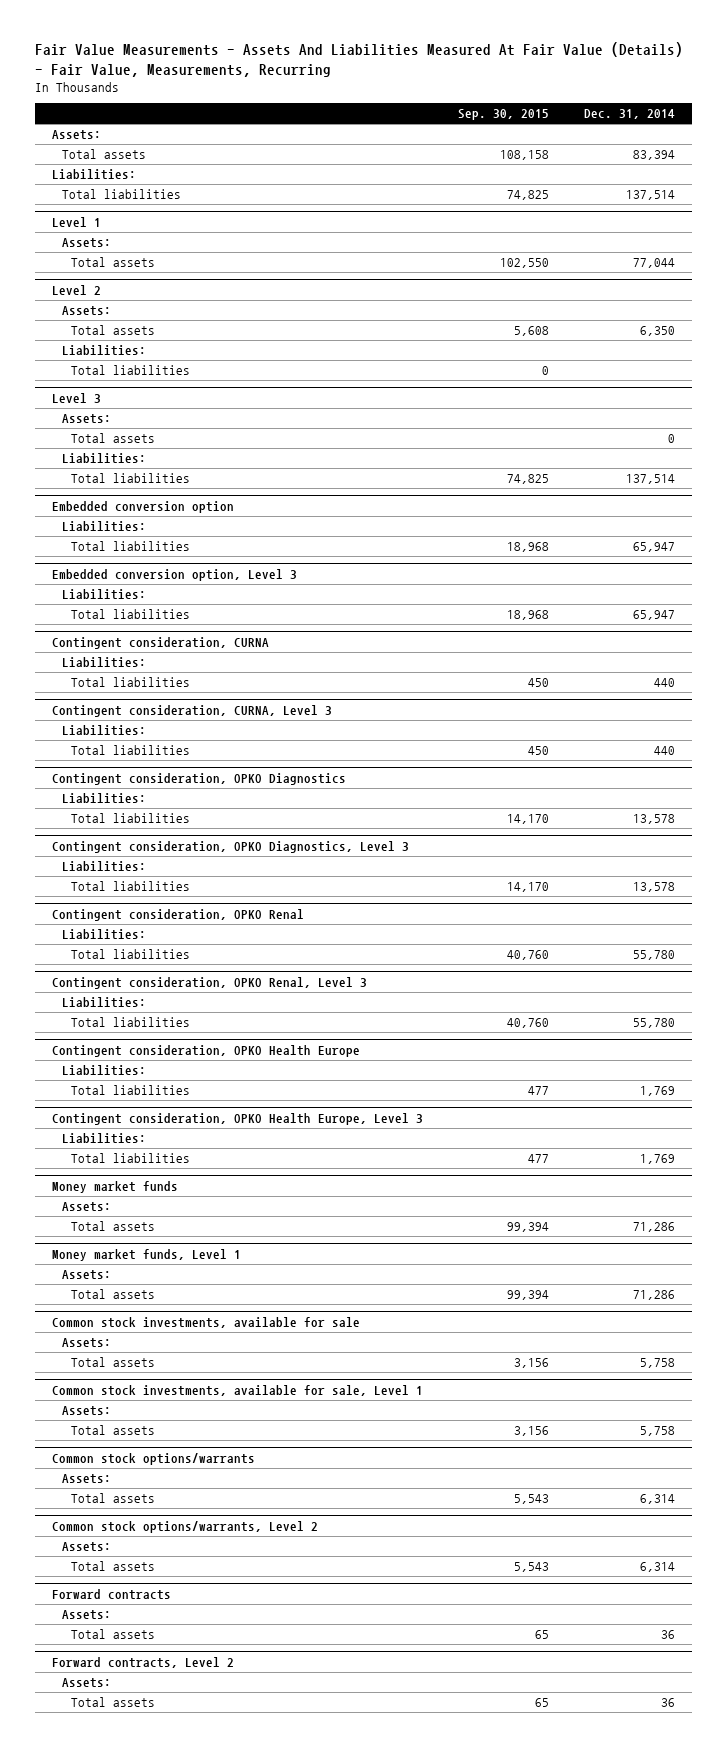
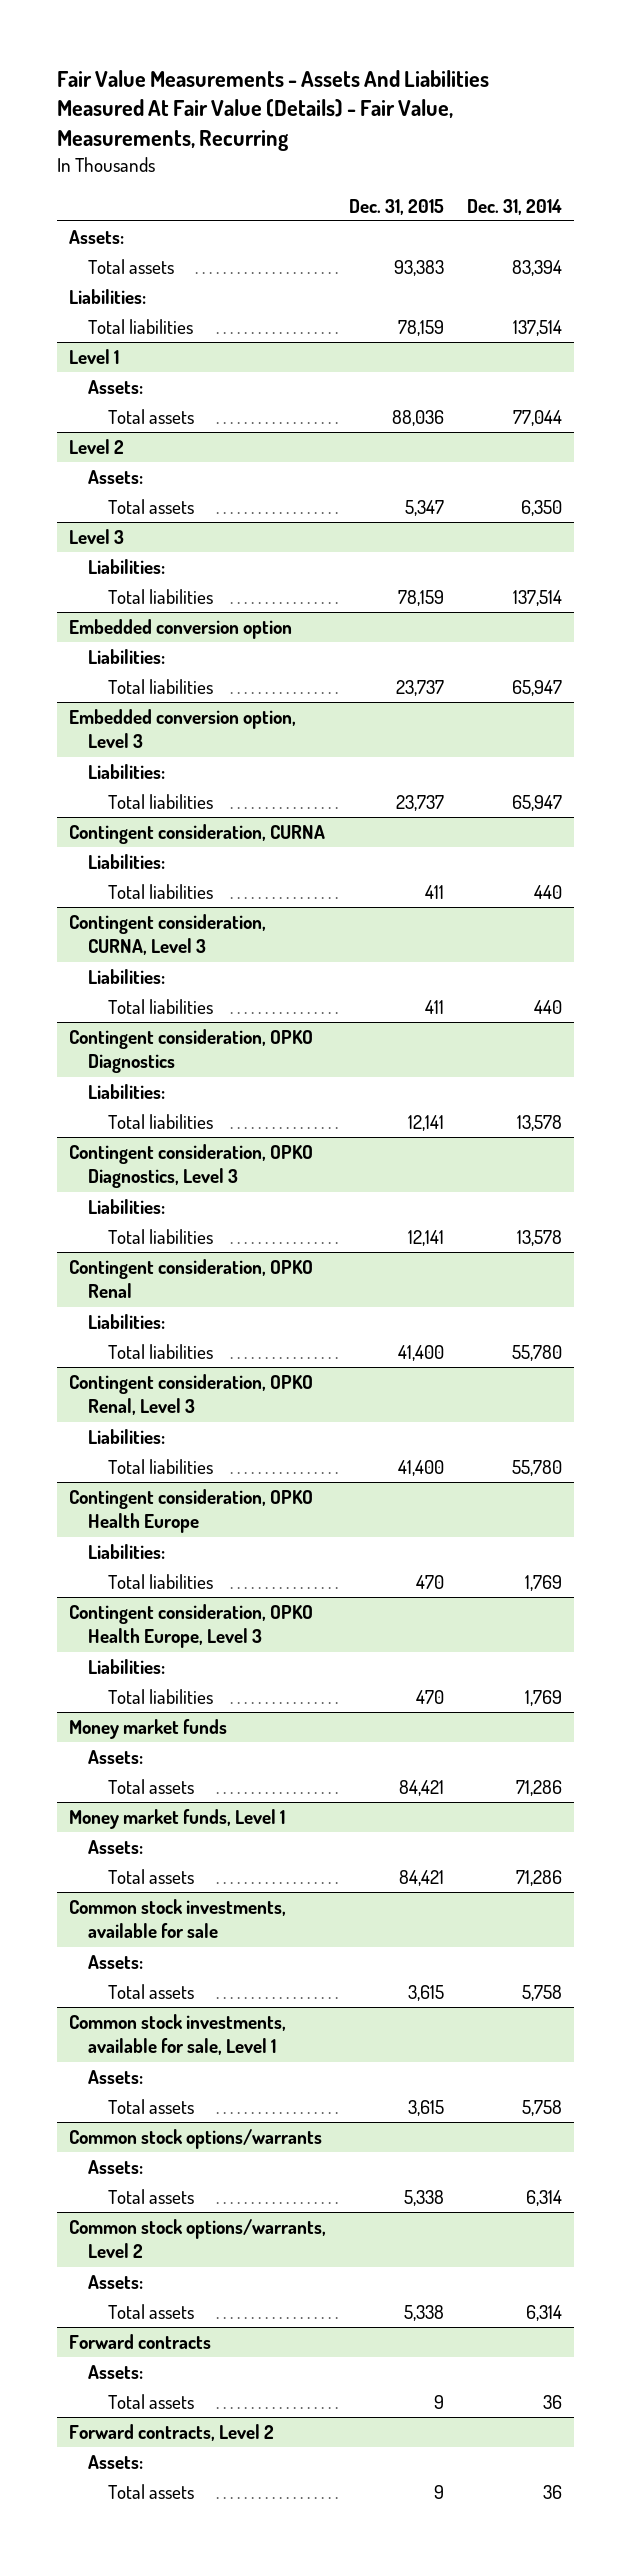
[457,109,549,121] Sep. 30, 2015 -> none
none -> [349,198,445,215] Dec. 31, 2015
[61,345,146,357] Liabilities: -> none
[70,365,190,376] Total liabilities -> none
[61,414,111,425] Assets: -> none
[70,433,155,444] Total assets -> none

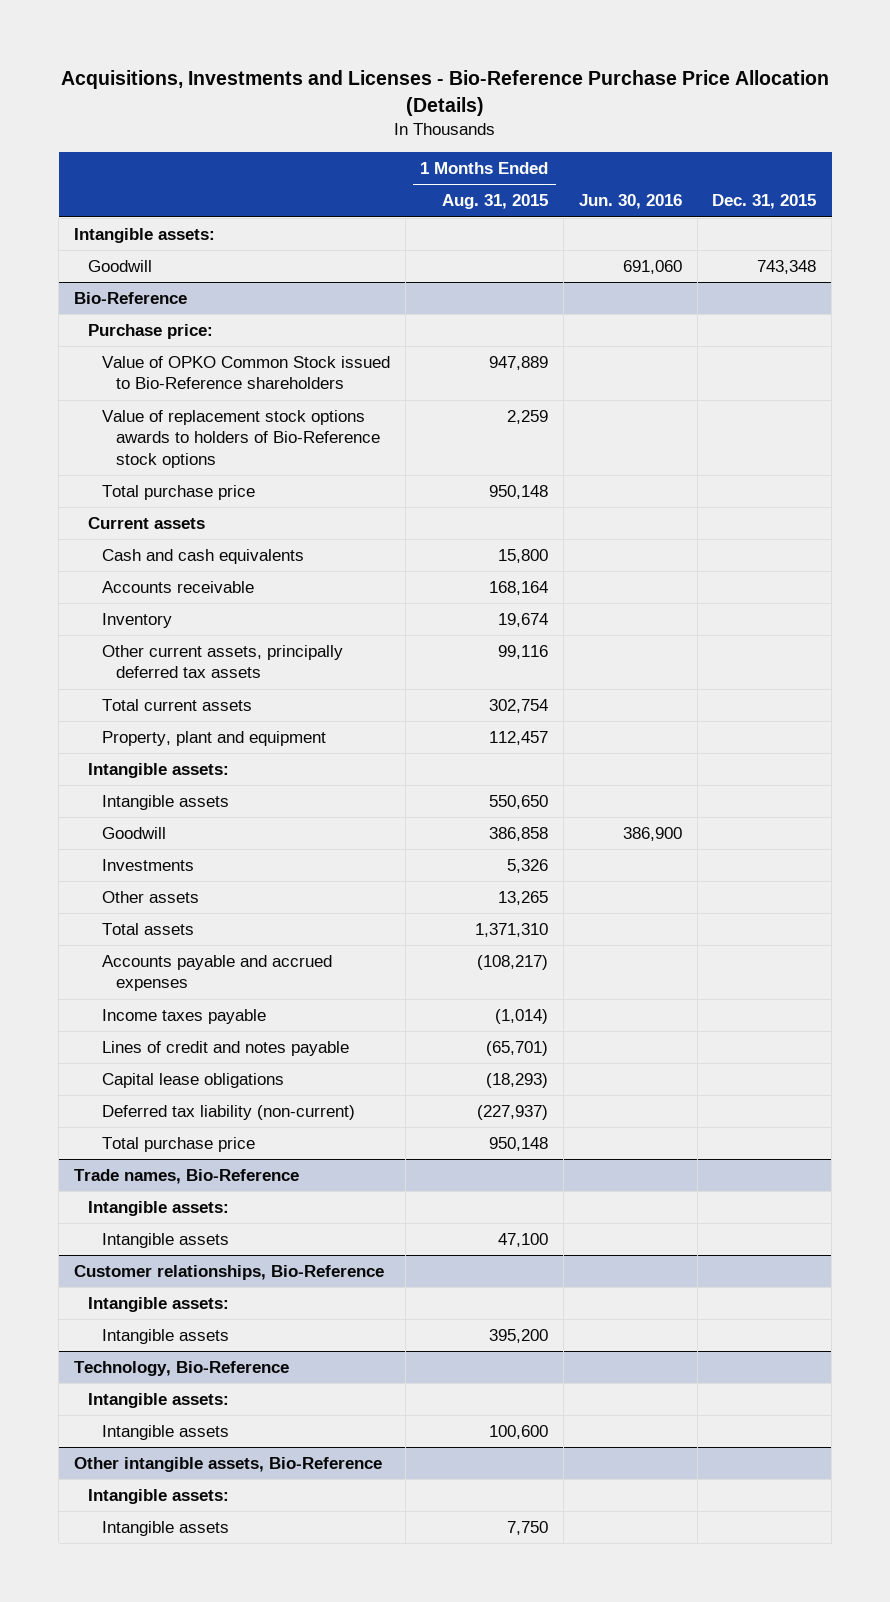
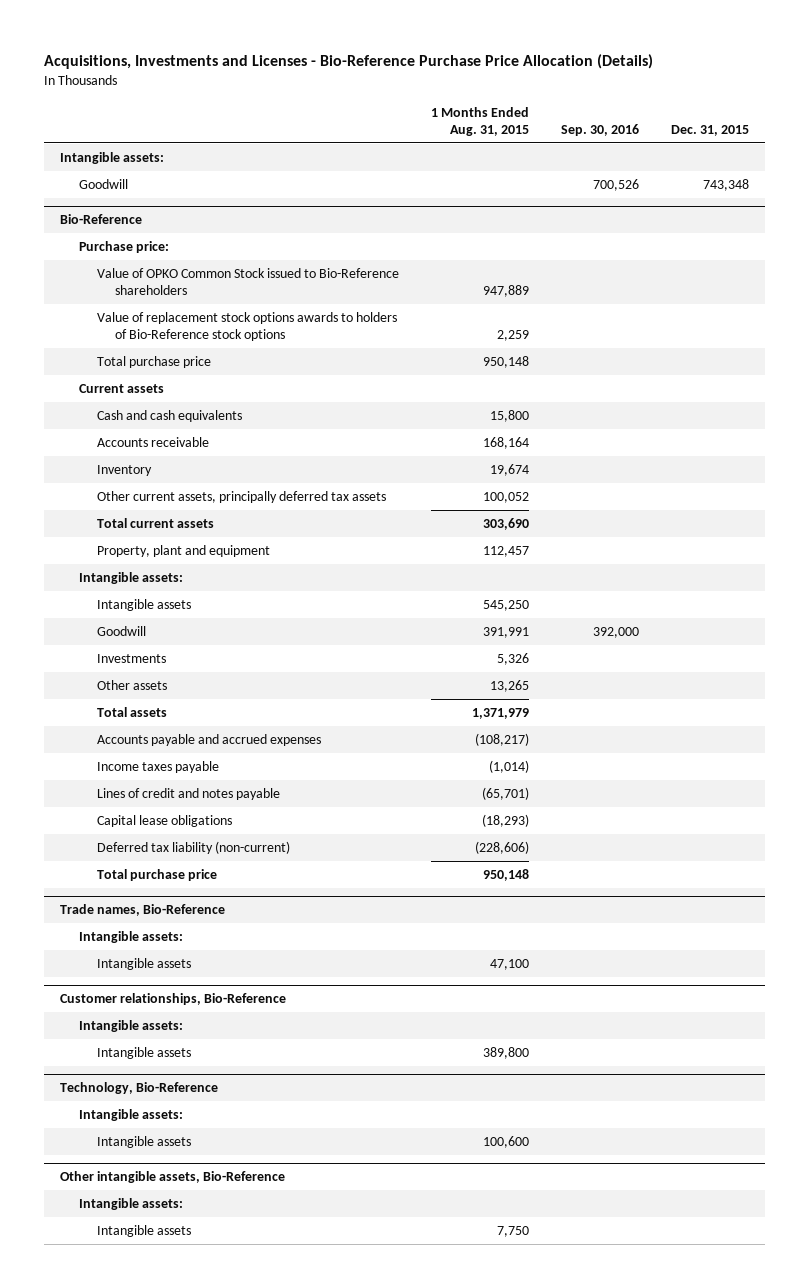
[578,194,682,210] Jun. 30, 2016 -> none
none -> [560,123,639,136] Sep. 30, 2016
[498,645,549,660] 99,116 -> [482,491,529,503] 100,052
[489,699,549,714] 302,754 -> [482,517,529,530] 303,690
[489,795,549,810] 550,650 -> [482,599,529,611] 545,250
[489,827,549,842] 386,858 -> [482,626,529,638] 391,991
[475,923,549,938] 1,371,310 -> [471,707,529,719] 1,371,979
[477,1105,549,1121] (227,937) -> [474,840,529,854] (228,606)
[489,1329,549,1344] 395,200 -> [482,1046,529,1059] 389,800

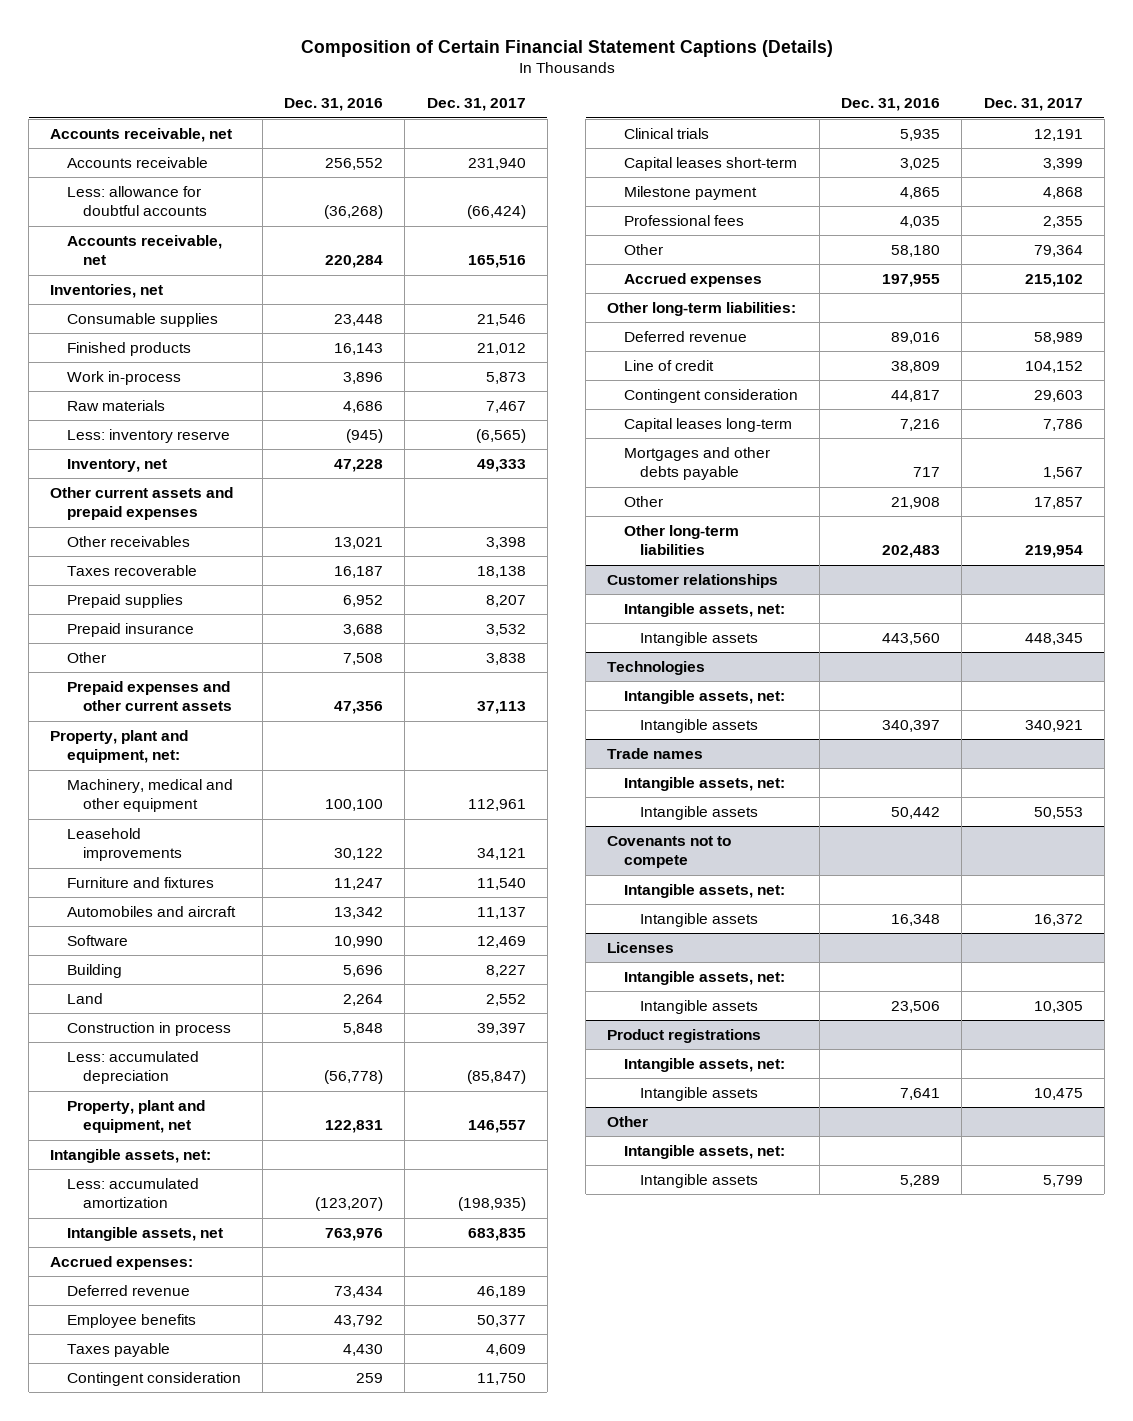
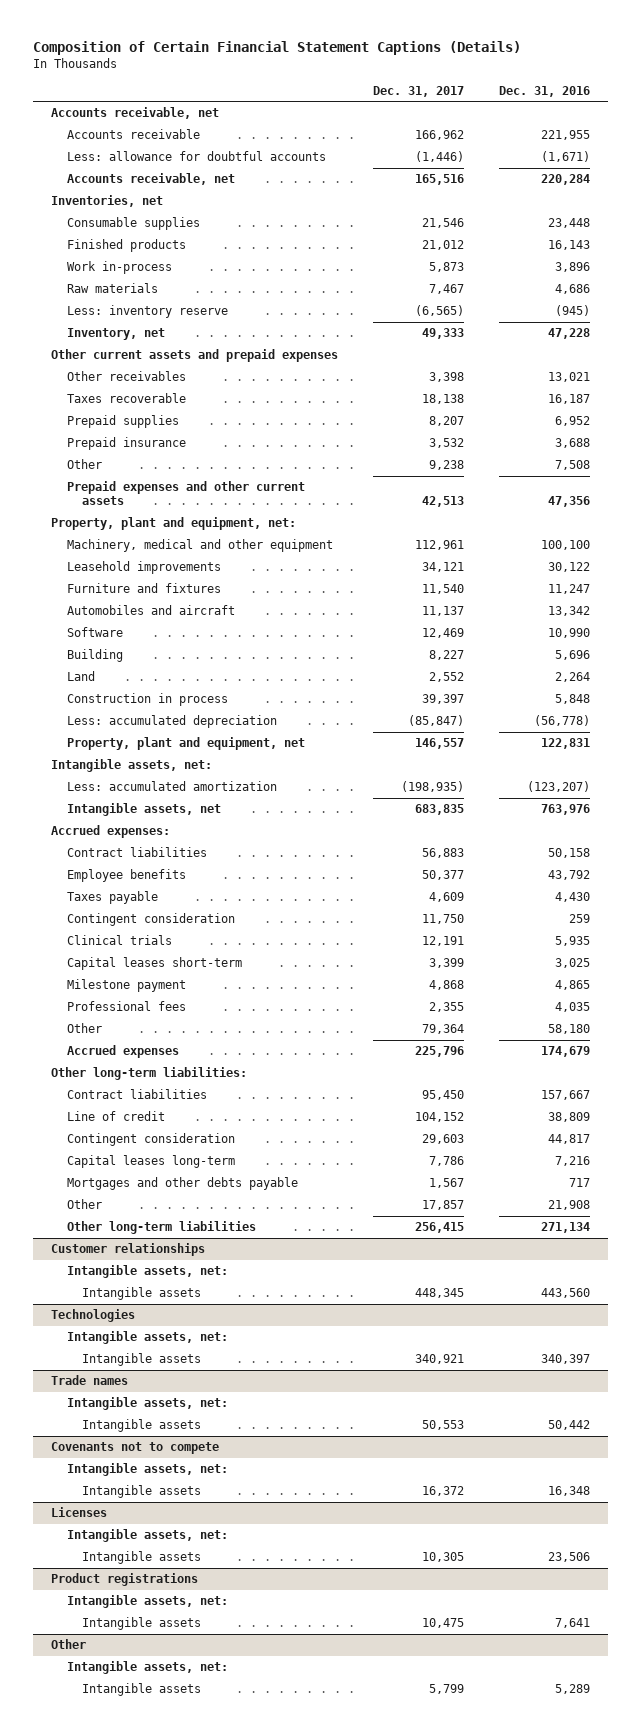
[325,157,384,170] 256,552 -> [541,130,591,141] 221,955
[467,157,526,170] 231,940 -> [415,130,465,141] 166,962
[324,205,384,220] (36,268) -> [541,151,591,163] (1,671)
[466,205,526,220] (66,424) -> [415,151,465,163] (1,446)
[485,652,526,665] 3,838 -> [429,460,465,471] 9,238
[476,701,526,715] 37,113 -> [422,496,465,508] 42,513
[66,1284,190,1296] Deferred revenue -> none
none -> [66,847,207,858] Contract liabilities
[882,273,941,287] 197,955 -> [541,1046,591,1058] 174,679
[1024,273,1083,287] 215,102 -> [415,1046,465,1058] 225,796
[623,330,747,342] Deferred revenue -> none
none -> [66,1089,207,1100] Contract liabilities
[882,545,941,559] 202,483 -> [541,1222,591,1234] 271,134
[1024,545,1083,559] 219,954 -> [415,1222,465,1234] 256,415

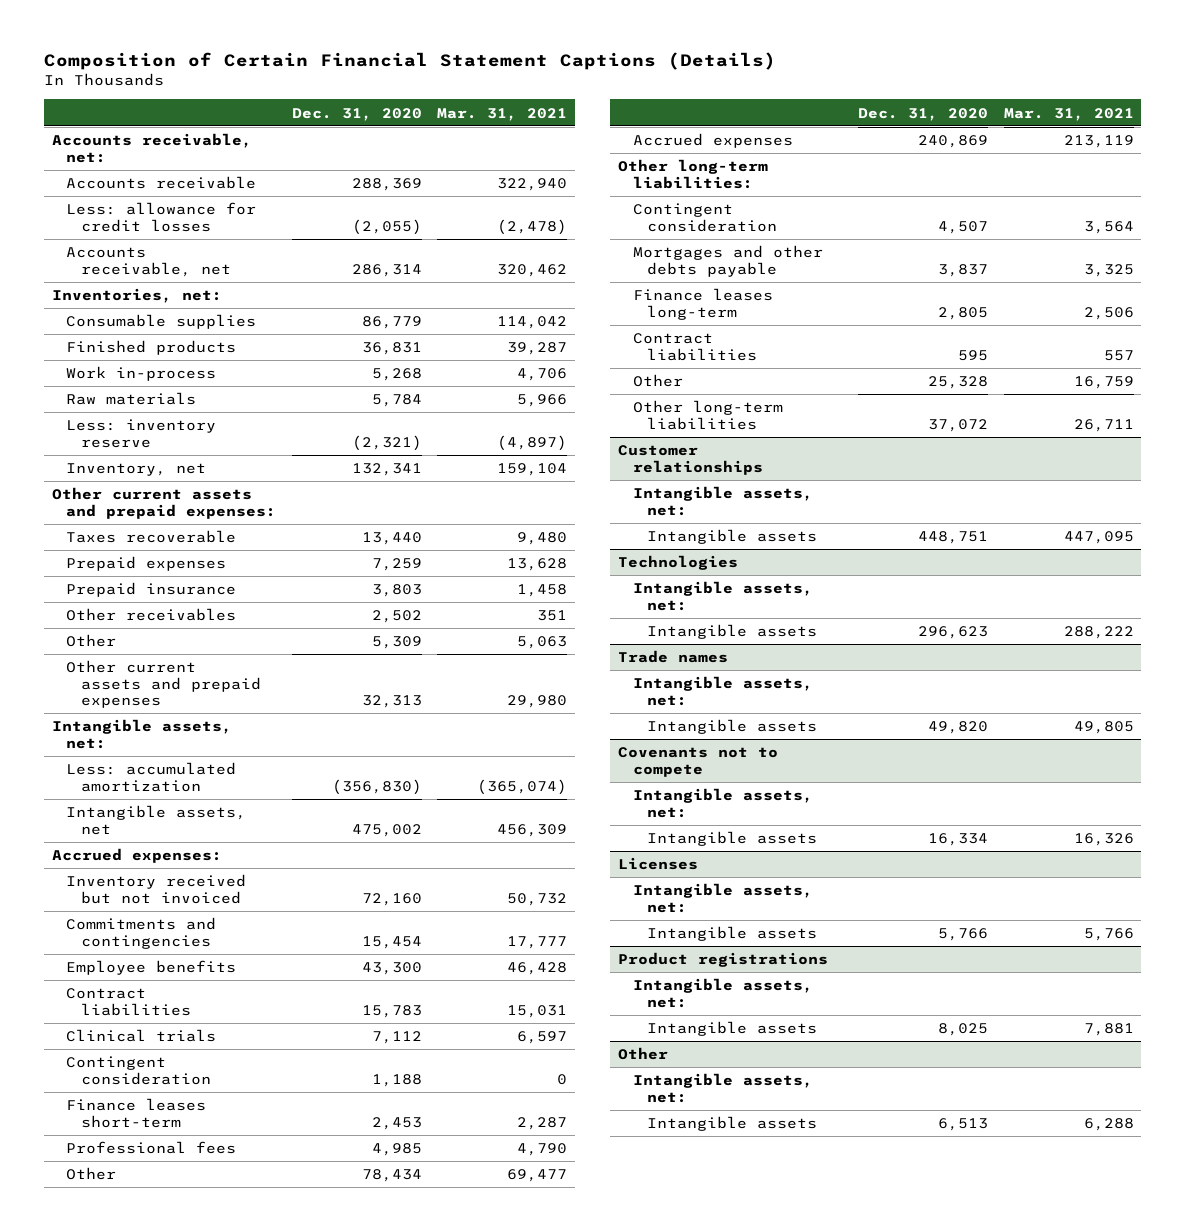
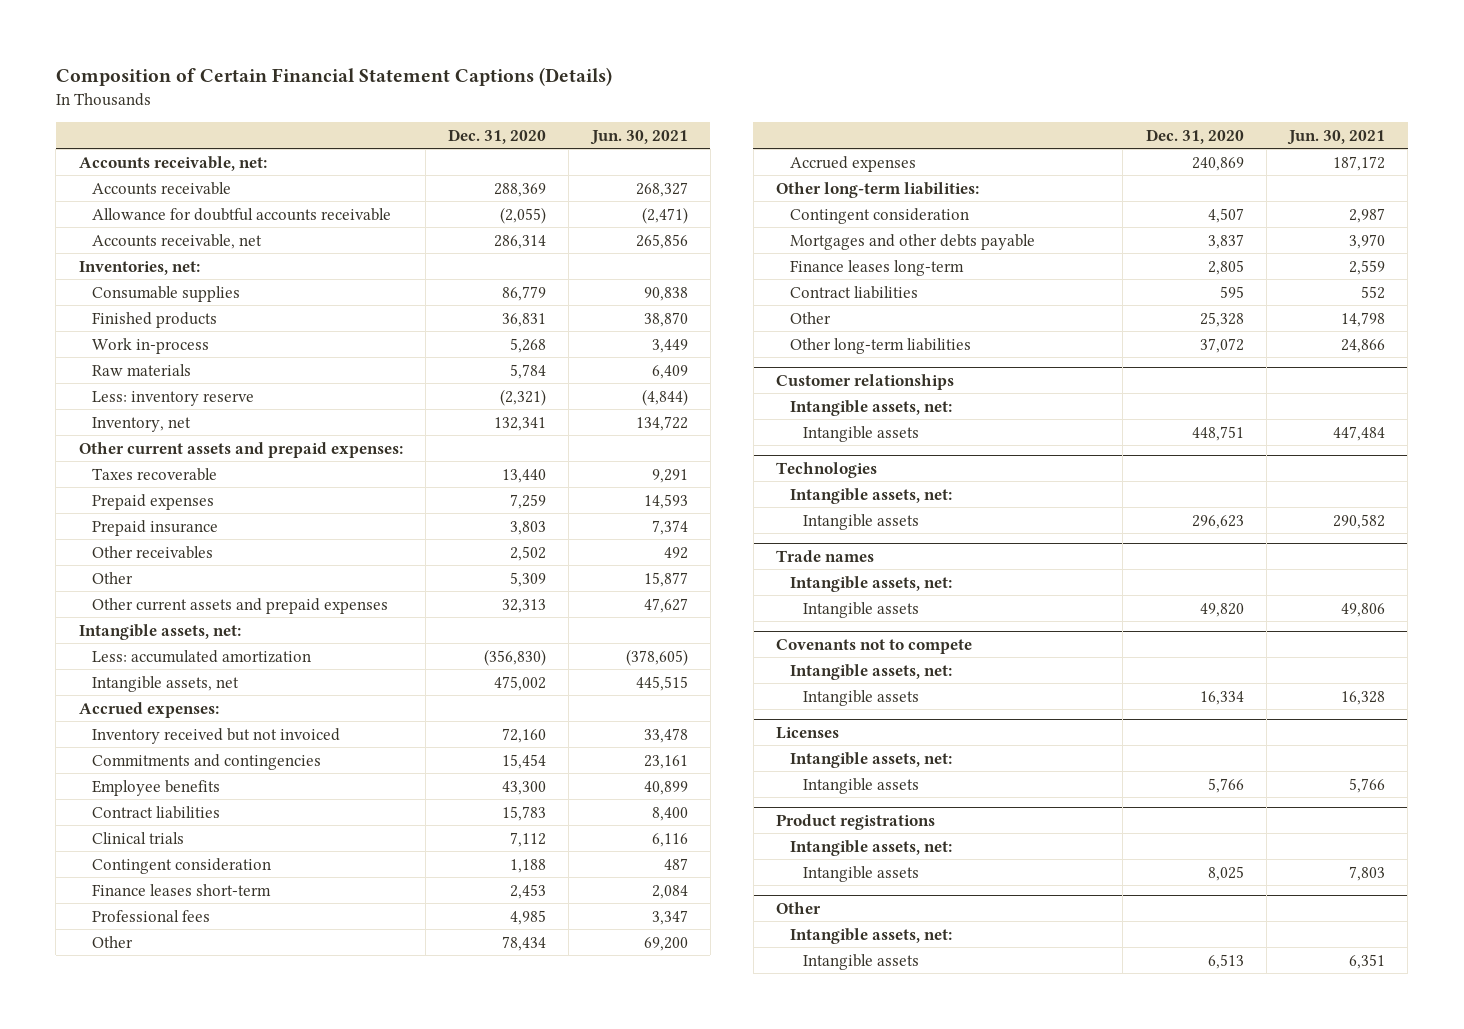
[437,107,568,121] Mar. 31, 2021 -> none
none -> [589,129,688,145] Jun. 30, 2021
[66,202,257,232] Less: allowance for credit losses -> [92,207,392,221] Allowance for doubtful accounts receivable

